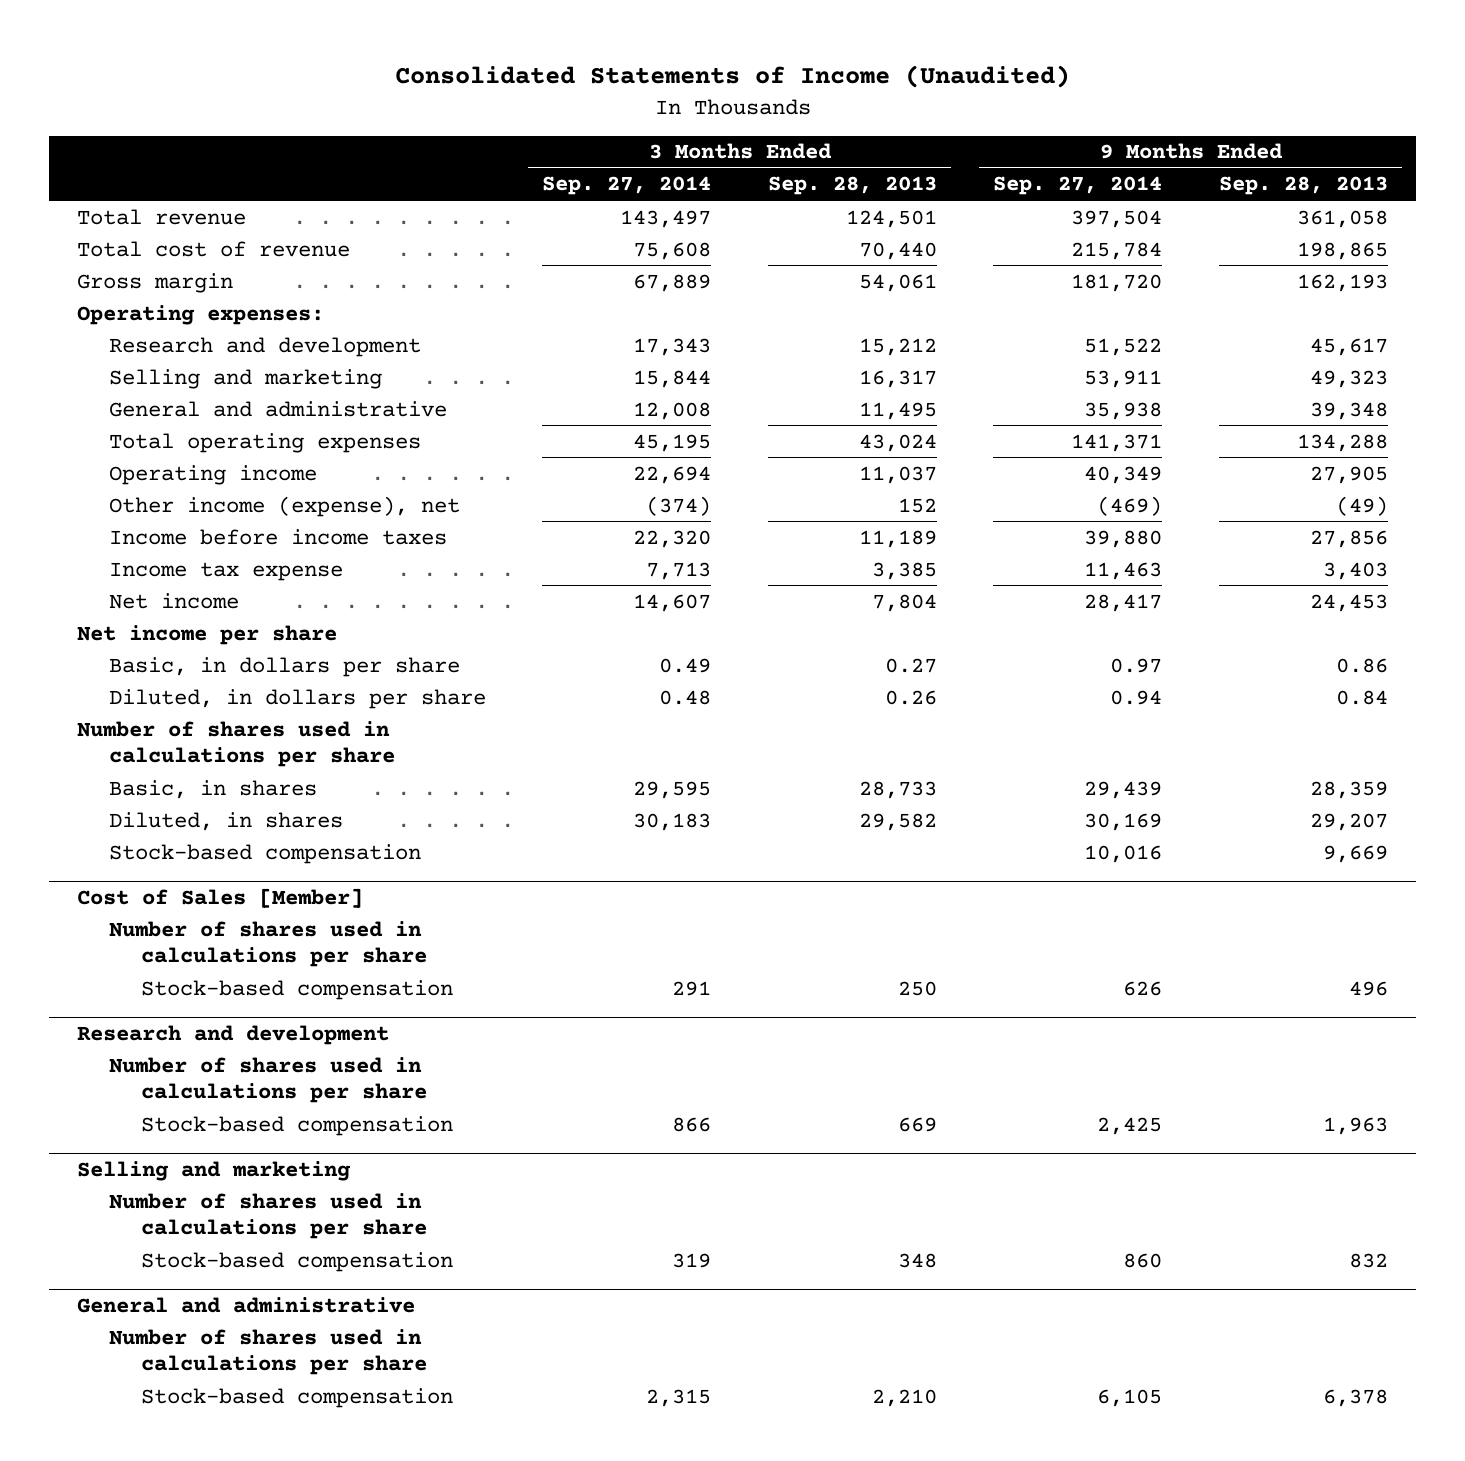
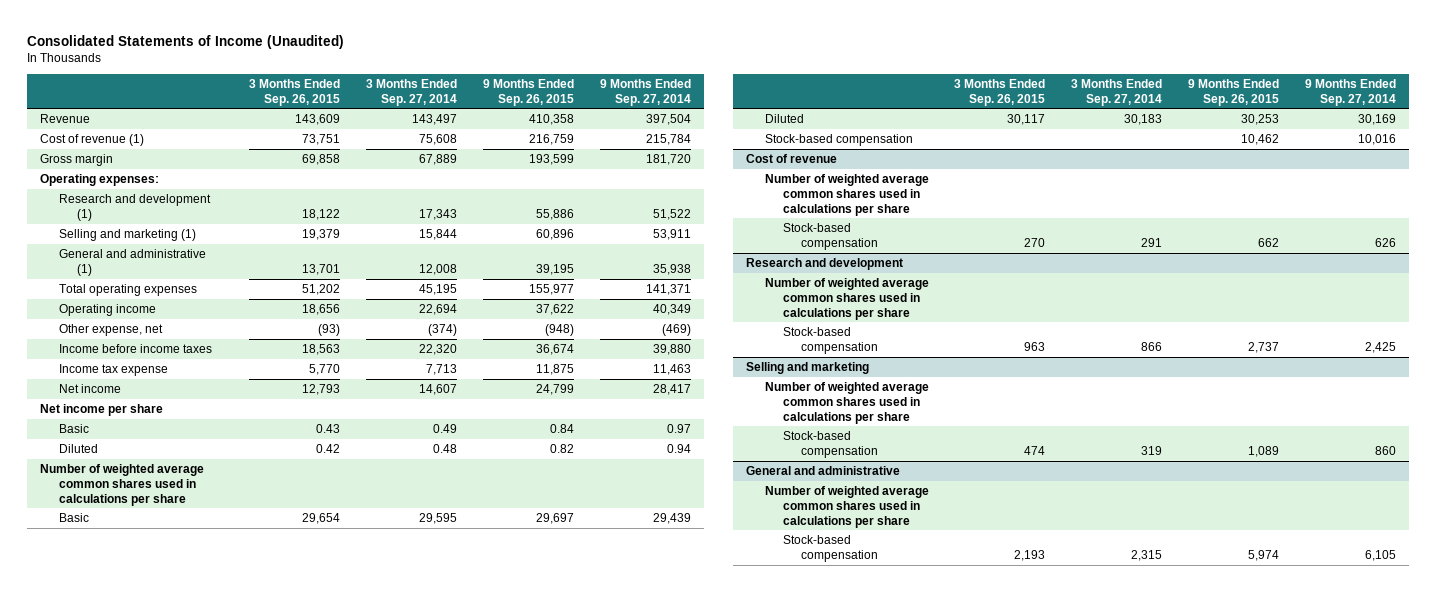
[767,176,937,196] Sep. 28, 2013 -> none
[1219,176,1389,196] Sep. 28, 2013 -> none
none -> [248,78,340,106] 3 Months Ended Sep. 26, 2015
none -> [482,78,574,106] 9 Months Ended Sep. 26, 2015
[77,208,247,225] Total revenue -> [40,113,91,123] Revenue
[77,240,351,257] Total cost of revenue -> [40,133,145,146] Cost of revenue (1)
[108,336,421,357] Research and development -> [58,193,211,221] Research and development (1)
[108,368,382,389] Selling and marketing -> [58,228,196,241] Selling and marketing (1)
[108,400,447,417] General and administrative -> [58,248,206,276] General and administrative (1)
[108,495,460,517] Other income (expense), net -> [58,323,163,336] Other expense, net
[108,656,460,677] Basic, in dollars per share -> [58,423,89,433] Basic
[108,688,486,709] Diluted, in dollars per share -> [58,443,98,453] Diluted
[77,720,395,768] Number of shares used in calculations per share -> [40,463,205,506] Number of weighted average common shares used in calculations per share
[108,779,317,799] Basic, in shares -> [58,512,89,522] Basic
[108,811,343,831] Diluted, in shares -> [764,113,804,123] Diluted
[77,887,364,908] Cost of Sales [Member] -> none
none -> [746,153,838,163] Cost of revenue
[108,920,427,968] Number of shares used in calculations per share -> [764,173,929,216] Number of weighted average common shares used in calculations per share
[108,1056,427,1104] Number of shares used in calculations per share -> [764,277,929,320] Number of weighted average common shares used in calculations per share
[108,1192,427,1240] Number of shares used in calculations per share -> [764,381,929,424] Number of weighted average common shares used in calculations per share
[108,1328,427,1376] Number of shares used in calculations per share -> [764,485,929,528] Number of weighted average common shares used in calculations per share

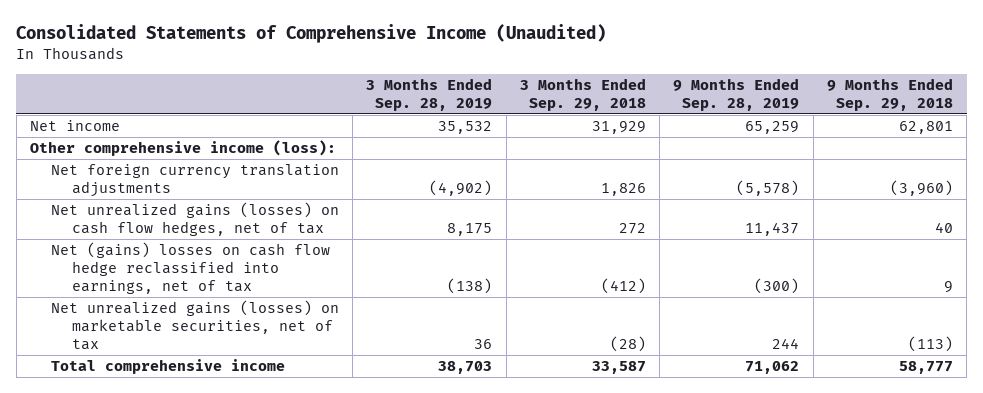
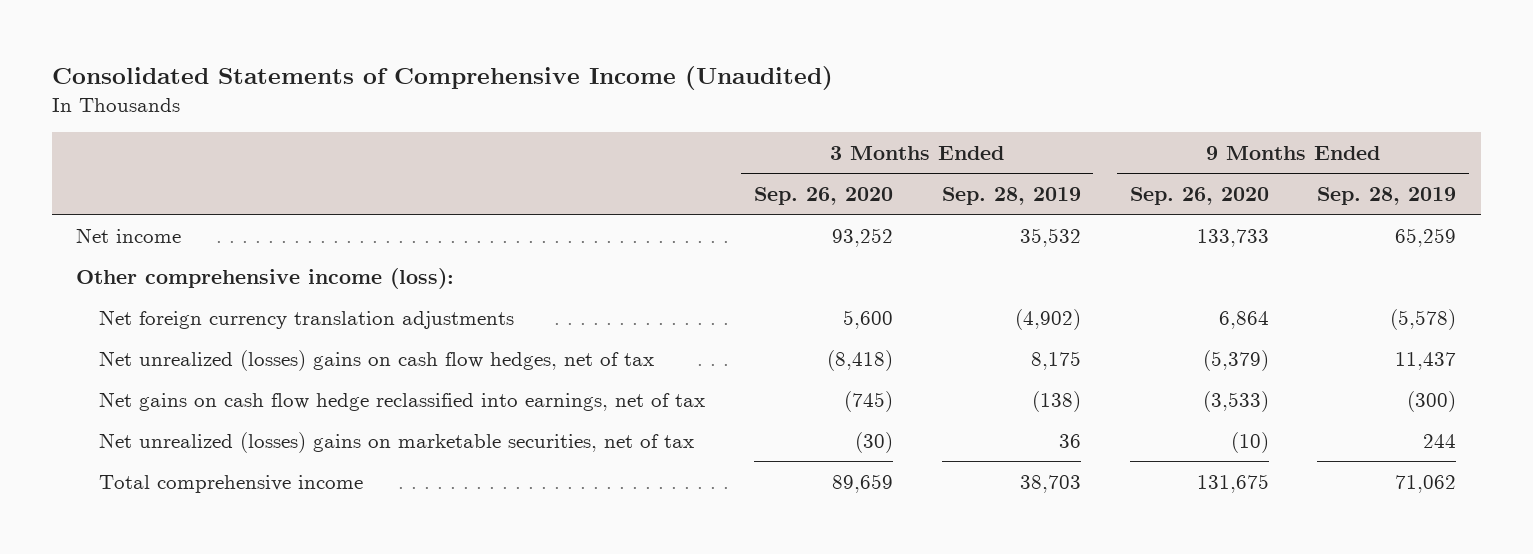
[519,77,646,111] 3 Months Ended Sep. 29, 2018 -> none
[826,77,953,111] 9 Months Ended Sep. 29, 2018 -> none
none -> [753,187,893,206] Sep. 26, 2020
none -> [1129,187,1269,206] Sep. 26, 2020
[51,202,340,237] Net unrealized gains (losses) on cash flow hedges, net of tax -> [98,349,654,371] Net unrealized (losses) gains on cash flow hedges, net of tax
[51,242,331,295] Net (gains) losses on cash flow hedge reclassified into earnings, net of tax -> [98,391,705,411] Net gains on cash flow hedge reclassified into earnings, net of tax
[51,300,340,351] Net unrealized gains (losses) on marketable securities, net of tax -> [98,431,694,453] Net unrealized (losses) gains on marketable securities, net of tax

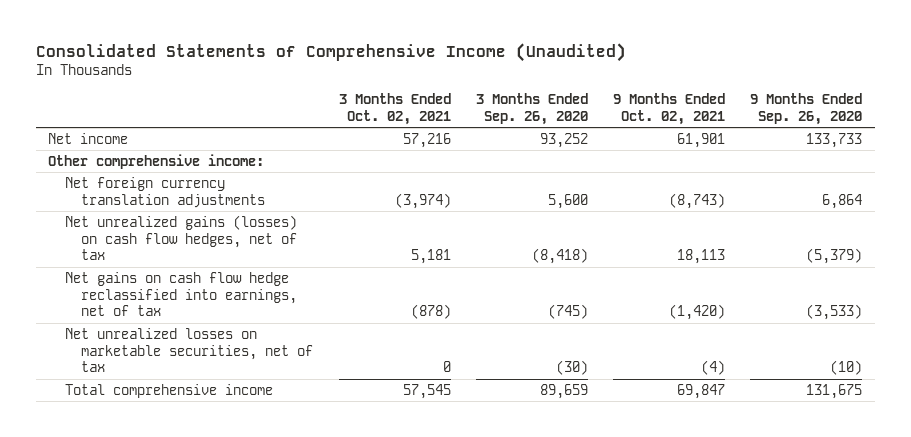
[941,187,1081,206] Sep. 28, 2019 -> none
[1317,187,1457,206] Sep. 28, 2019 -> none
none -> [338,93,451,125] 3 Months Ended Oct. 02, 2021
none -> [613,93,726,125] 9 Months Ended Oct. 02, 2021
[76,267,455,289] Other comprehensive income (loss): -> [48,153,265,169] Other comprehensive income:
[98,349,654,371] Net unrealized (losses) gains on cash flow hedges, net of tax -> [64,214,298,261] Net unrealized gains (losses) on cash flow hedges, net of tax
[98,431,694,453] Net unrealized (losses) gains on marketable securities, net of tax -> [64,327,314,373] Net unrealized losses on marketable securities, net of tax

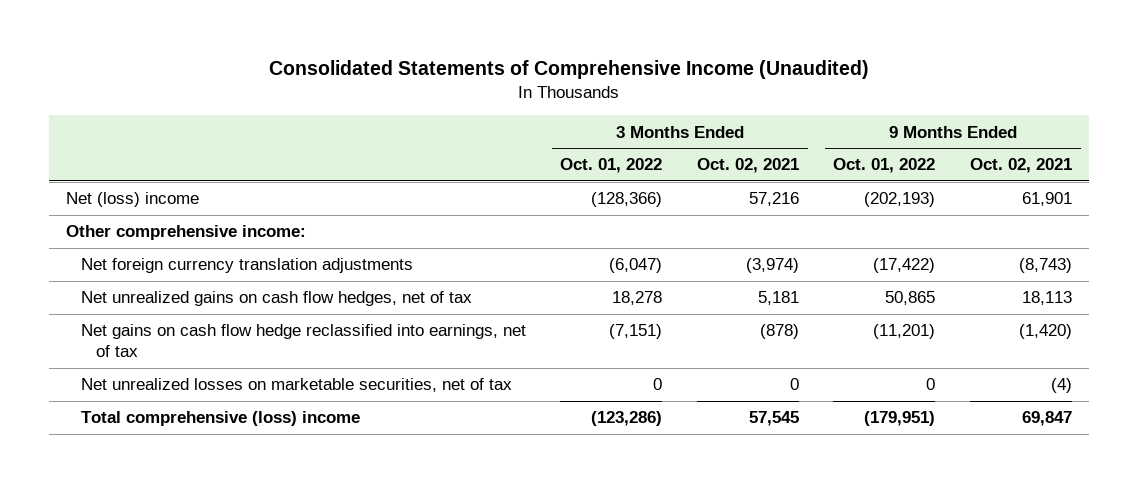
[475,93,588,125] 3 Months Ended Sep. 26, 2020 -> none
[750,93,863,125] 9 Months Ended Sep. 26, 2020 -> none
none -> [560,158,663,174] Oct. 01, 2022
none -> [833,158,936,174] Oct. 01, 2022
[48,132,129,144] Net income -> [65,192,199,208] Net (loss) income
[64,214,298,261] Net unrealized gains (losses) on cash flow hedges, net of tax -> [80,291,472,307] Net unrealized gains on cash flow hedges, net of tax
[64,383,273,398] Total comprehensive income -> [80,411,360,427] Total comprehensive (loss) income

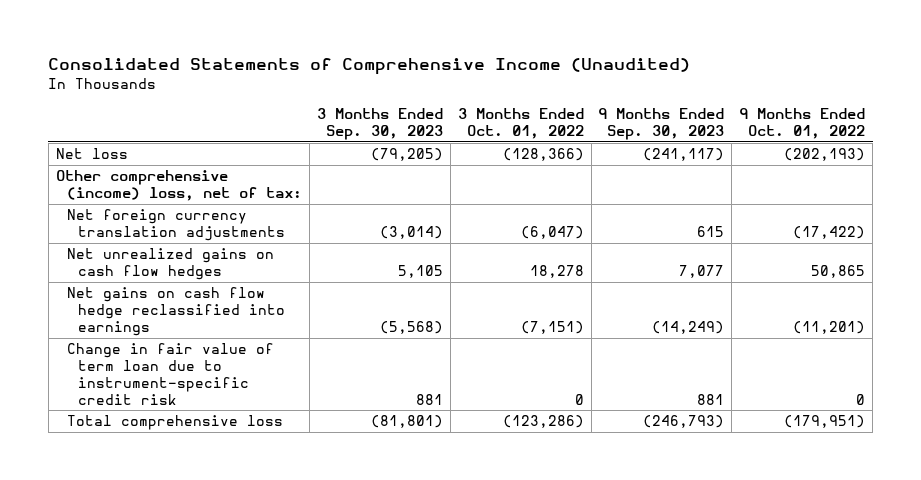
[696,158,799,174] Oct. 02, 2021 -> none
[970,158,1073,174] Oct. 02, 2021 -> none
none -> [316,107,443,140] 3 Months Ended Sep. 30, 2023
none -> [598,107,725,140] 9 Months Ended Sep. 30, 2023
[65,192,199,208] Net (loss) income -> [55,148,128,160] Net loss
[65,225,306,241] Other comprehensive income: -> [55,170,302,202] Other comprehensive (income) loss, net of tax:
[80,378,512,393] Net unrealized losses on marketable securities, net of tax -> none
[80,291,472,307] Net unrealized gains on cash flow hedges, net of tax -> [66,248,274,281] Net unrealized gains on cash flow hedges
[80,324,526,358] Net gains on cash flow hedge reclassified into earnings, net of tax -> [66,287,285,336] Net gains on cash flow hedge reclassified into earnings
none -> [66,343,274,405] Change in fair value of term loan due to instrument-specific credit risk
[80,411,360,427] Total comprehensive (loss) income -> [66,415,283,431] Total comprehensive loss

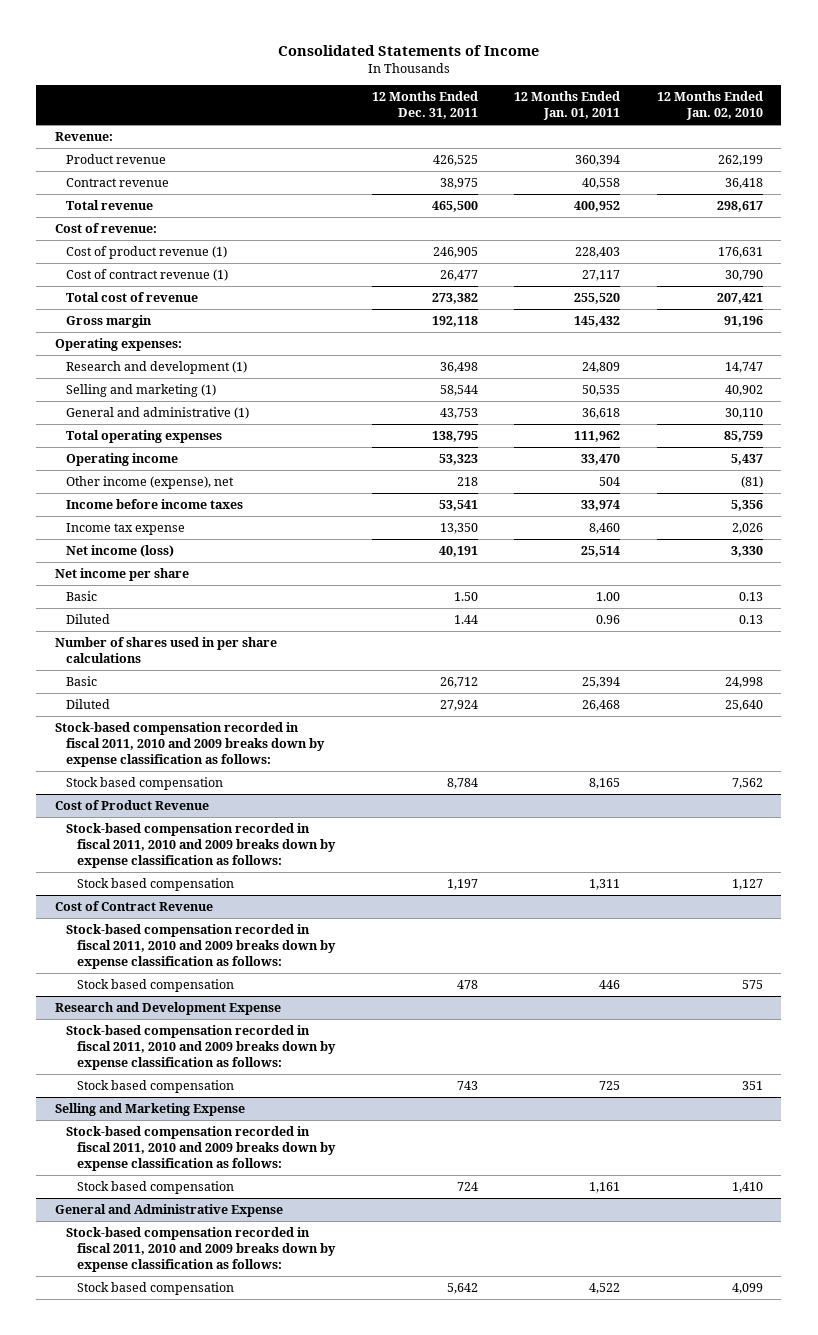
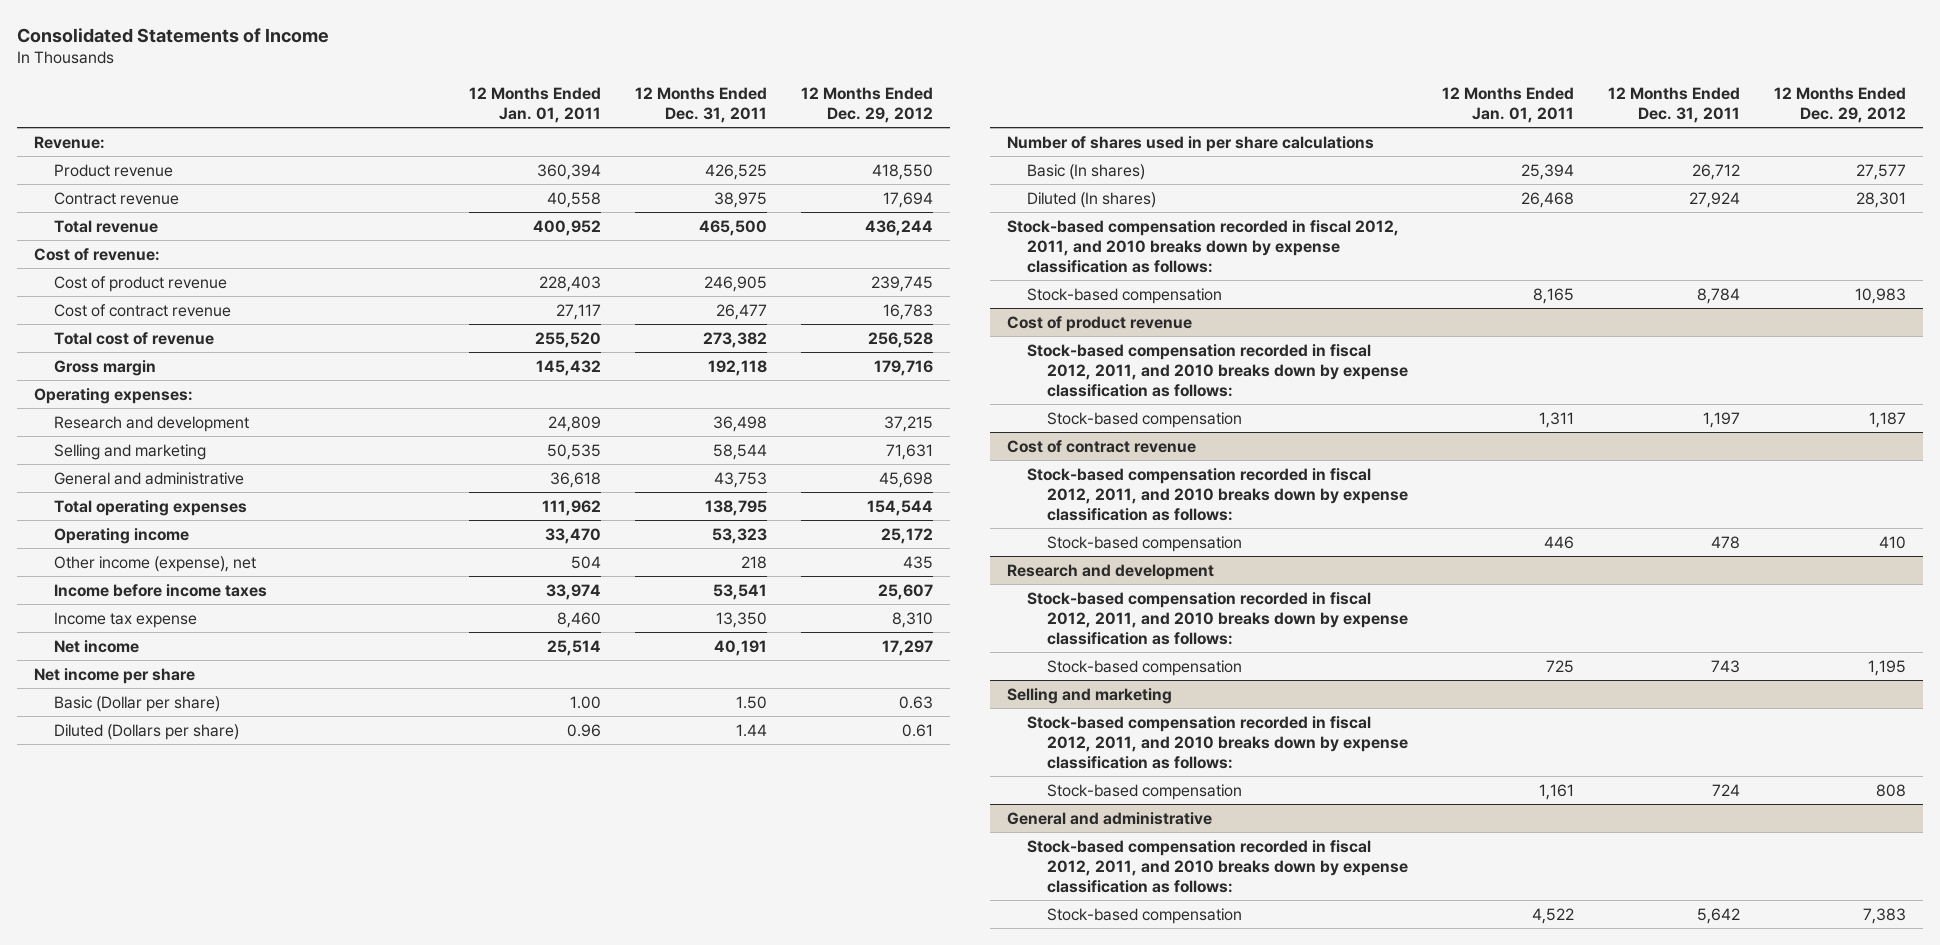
[657,91,764,121] 12 Months Ended Jan. 02, 2010 -> none
none -> [800,86,933,123] 12 Months Ended Dec. 29, 2012
[65,245,227,259] Cost of product revenue (1) -> [53,275,227,292] Cost of product revenue
[65,268,228,281] Cost of contract revenue (1) -> [53,303,231,317] Cost of contract revenue
[65,360,247,374] Research and development (1) -> [53,415,249,432] Research and development
[65,383,216,397] Selling and marketing (1) -> [53,443,206,460] Selling and marketing
[65,406,249,419] General and administrative (1) -> [53,471,244,485] General and administrative
[65,544,174,557] Net income (loss) -> [53,639,139,653] Net income
[65,590,97,601] Basic -> [53,695,220,712] Basic (Dollar per share)
[65,613,110,624] Diluted -> [53,723,239,740] Diluted (Dollars per share)
[65,675,97,686] Basic -> [1026,163,1145,180] Basic (In shares)
[65,698,110,709] Diluted -> [1026,191,1156,208] Diluted (In shares)
[54,721,325,768] Stock-based compensation recorded in fiscal 2011, 2010 and 2009 breaks down by expense classification as follows: -> [1006,219,1399,273] Stock-based compensation recorded in fiscal 2012, 2011, and 2010 breaks down by expense classification as follows:
[65,776,223,790] Stock based compensation -> [1026,287,1222,304] Stock-based compensation
[54,799,209,810] Cost of Product Revenue -> [1006,315,1192,332] Cost of product revenue
[65,822,336,869] Stock-based compensation recorded in fiscal 2011, 2010 and 2009 breaks down by expense classification as follows: -> [1026,343,1408,397] Stock-based compensation recorded in fiscal 2012, 2011, and 2010 breaks down by expense classification as follows:
[76,877,234,891] Stock based compensation -> [1046,411,1242,428] Stock-based compensation
[54,900,213,911] Cost of Contract Revenue -> [1006,439,1196,453] Cost of contract revenue
[65,923,336,970] Stock-based compensation recorded in fiscal 2011, 2010 and 2009 breaks down by expense classification as follows: -> [1026,467,1408,521] Stock-based compensation recorded in fiscal 2012, 2011, and 2010 breaks down by expense classification as follows:
[76,978,234,992] Stock based compensation -> [1046,535,1242,552] Stock-based compensation
[54,1001,281,1015] Research and Development Expense -> [1006,563,1214,580] Research and development
[65,1024,336,1071] Stock-based compensation recorded in fiscal 2011, 2010 and 2009 breaks down by expense classification as follows: -> [1026,591,1408,645] Stock-based compensation recorded in fiscal 2012, 2011, and 2010 breaks down by expense classification as follows:
[76,1079,234,1093] Stock based compensation -> [1046,659,1242,676] Stock-based compensation
[54,1102,245,1116] Selling and Marketing Expense -> [1006,687,1172,704] Selling and marketing
[65,1125,336,1172] Stock-based compensation recorded in fiscal 2011, 2010 and 2009 breaks down by expense classification as follows: -> [1026,715,1408,769] Stock-based compensation recorded in fiscal 2012, 2011, and 2010 breaks down by expense classification as follows:
[76,1180,234,1194] Stock based compensation -> [1046,783,1242,800] Stock-based compensation
[54,1203,283,1217] General and Administrative Expense -> [1006,811,1212,825] General and administrative
[65,1226,336,1273] Stock-based compensation recorded in fiscal 2011, 2010 and 2009 breaks down by expense classification as follows: -> [1026,839,1408,893] Stock-based compensation recorded in fiscal 2012, 2011, and 2010 breaks down by expense classification as follows:
[76,1281,234,1295] Stock based compensation -> [1046,907,1242,924] Stock-based compensation

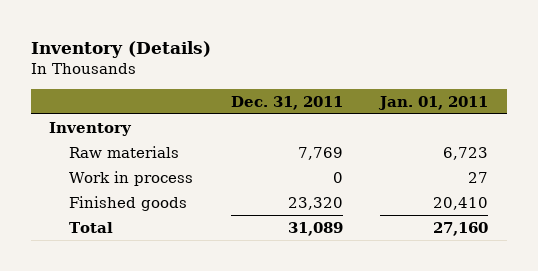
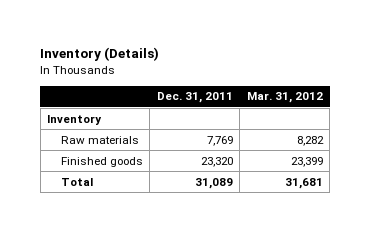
[378,95,489,110] Jan. 01, 2011 -> none
none -> [246,92,323,104] Mar. 31, 2012
[69,170,194,186] Work in process -> none

